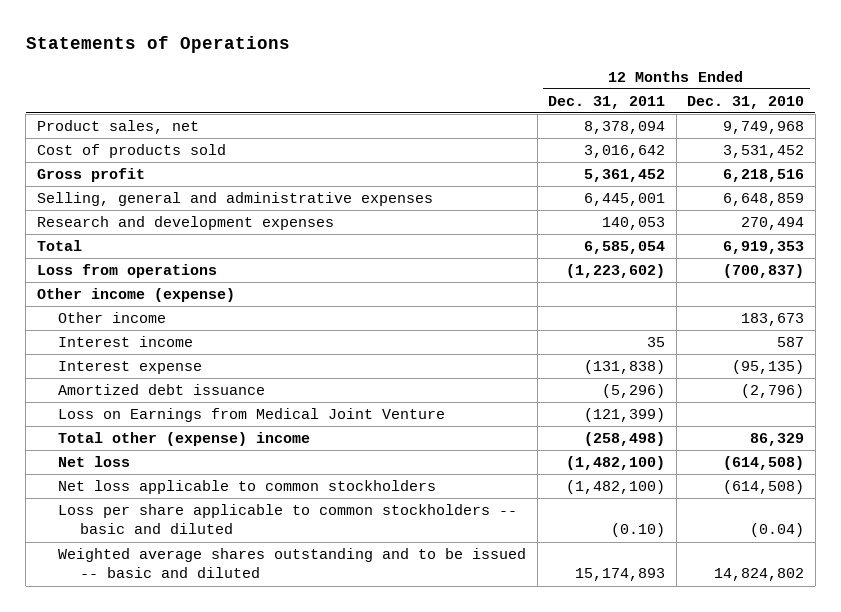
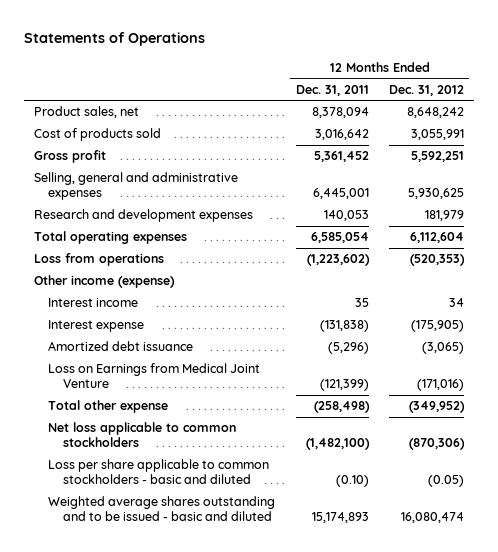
[687,95,805,109] Dec. 31, 2010 -> none
none -> [388,84,464,96] Dec. 31, 2012
[36,240,82,252] Total -> [34,231,188,245] Total operating expenses
[58,312,167,324] Other income -> none
[58,456,131,468] Net loss -> none
[58,432,311,447] Total other (expense) income -> [48,400,169,414] Total other expense
[58,504,518,535] Loss per share applicable to common stockholders -- basic and diluted -> [48,459,270,485] Loss per share applicable to common stockholders - basic and diluted
[58,548,527,579] Weighted average shares outstanding and to be issued -- basic and diluted -> [48,496,276,522] Weighted average shares outstanding and to be issued - basic and diluted

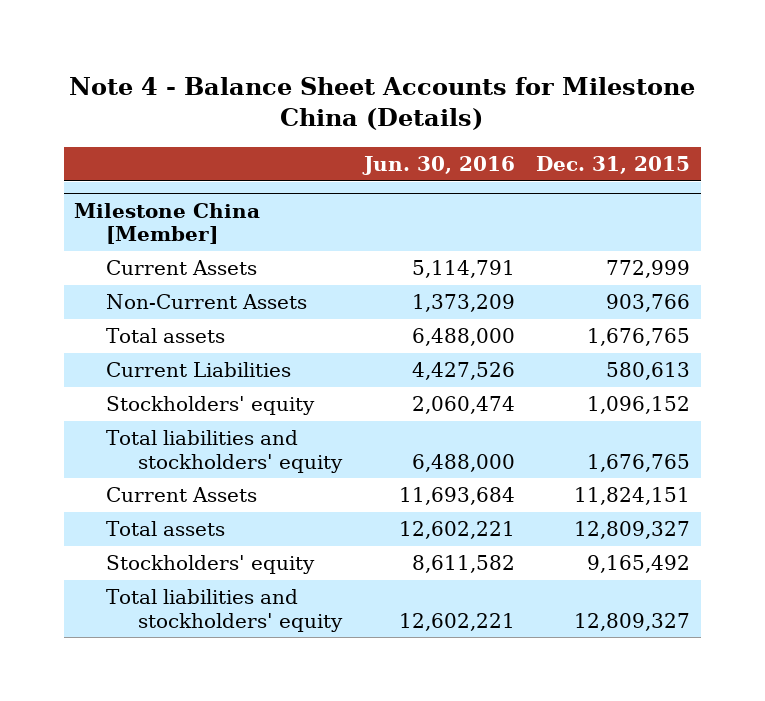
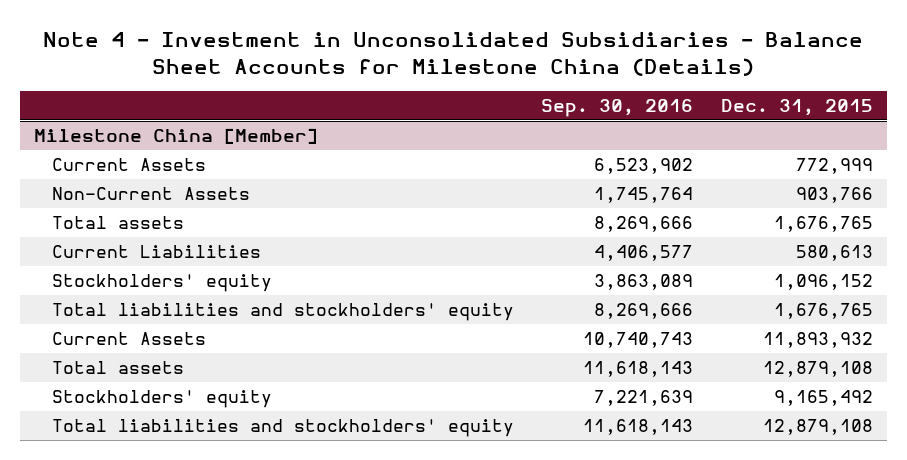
[69,77,696,131] Note 4 - Balance Sheet Accounts for Milestone China (Details) -> [43,32,864,76] Note 4 - Investment in Unconsolidated Subsidiaries - Balance Sheet Accounts for Milestone China (Details)
[361,156,515,176] Jun. 30, 2016 -> none
none -> [541,99,694,118] Sep. 30, 2016
[574,487,691,506] 11,824,151 -> [762,331,873,348] 11,893,932
[574,521,691,540] 12,809,327 -> [762,360,873,377] 12,879,108
[574,612,691,631] 12,809,327 -> [762,418,873,435] 12,879,108

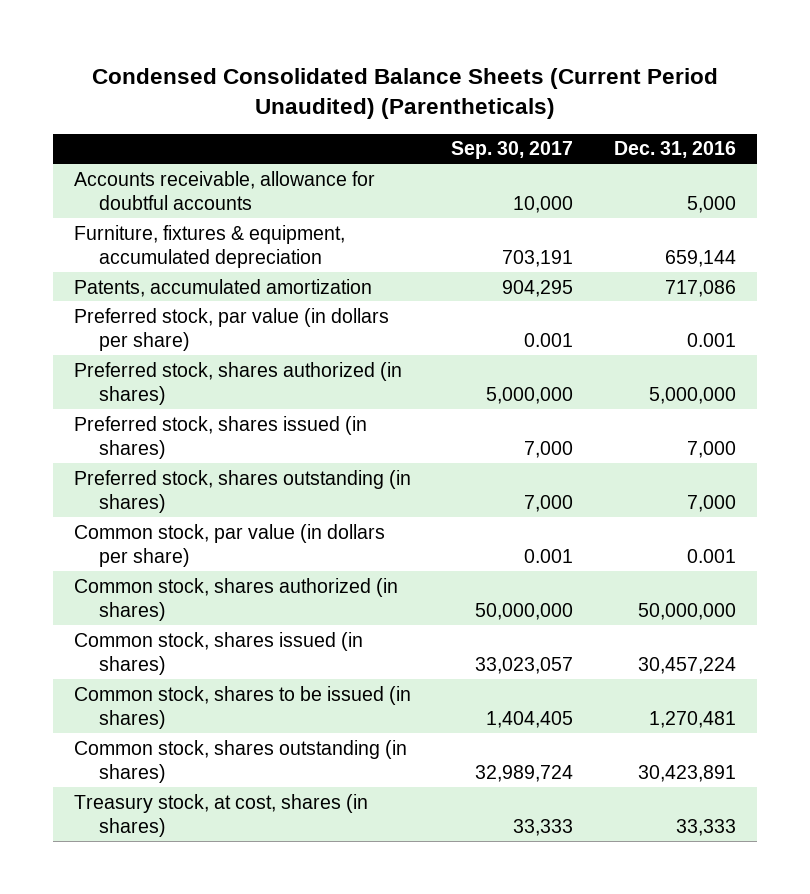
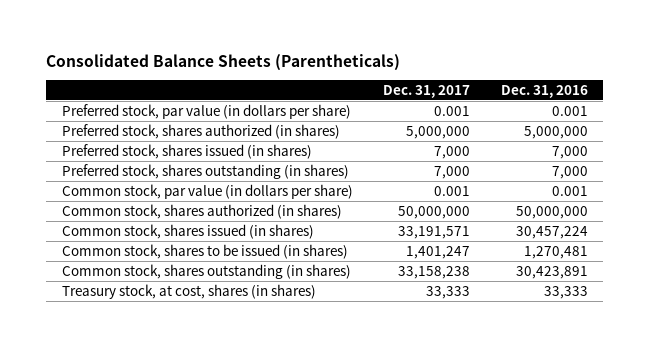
[91,67,718,120] Condensed Consolidated Balance Sheets (Current Period Unaudited) (Parentheticals) -> [46,54,401,72] Consolidated Balance Sheets (Parentheticals)
[451,141,574,160] Sep. 30, 2017 -> none
none -> [383,85,471,99] Dec. 31, 2017
[73,170,375,210] Accounts receivable, allowance for doubtful accounts -> none
[73,224,345,268] Furniture, fixtures & equipment, accumulated depreciation -> none
[73,278,372,297] Patents, accumulated amortization -> none

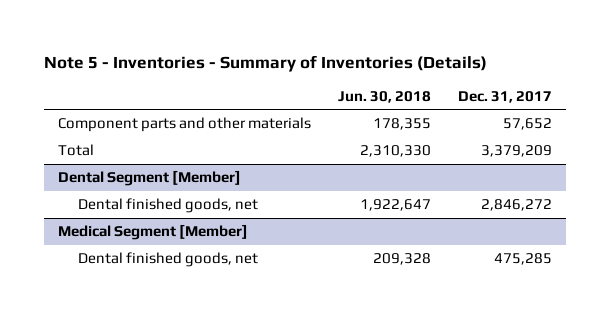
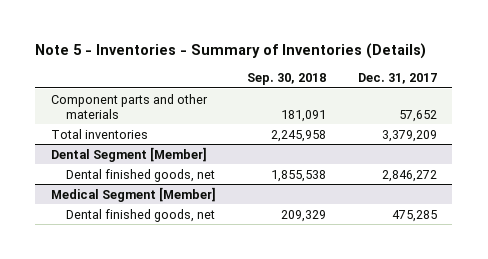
[338,90,432,103] Jun. 30, 2018 -> none
none -> [247,73,327,86] Sep. 30, 2018
[57,144,94,157] Total -> [50,128,148,139] Total inventories

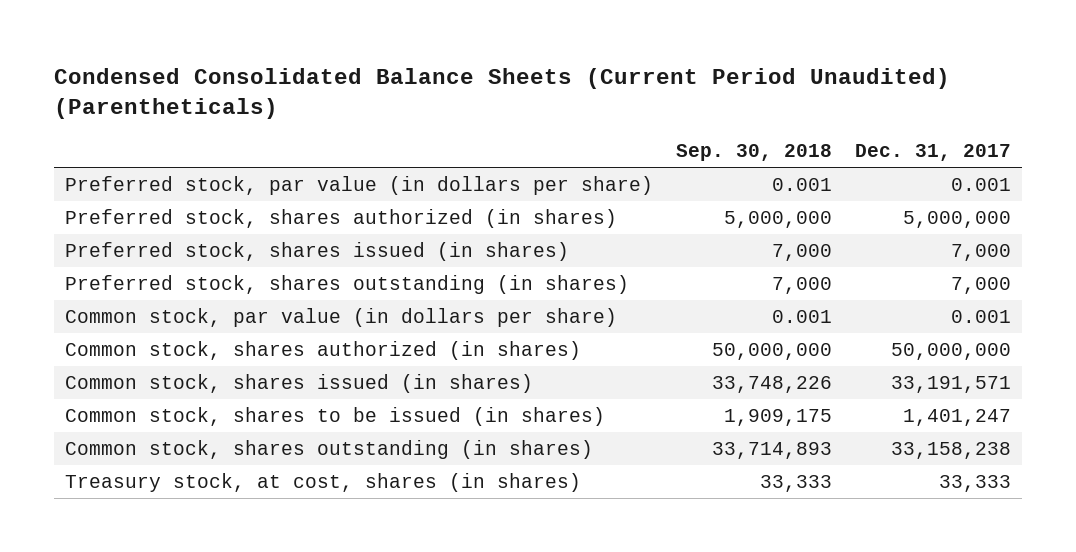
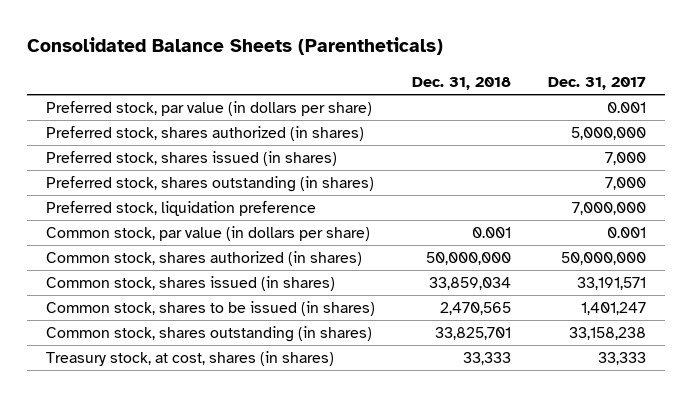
[53,68,950,120] Condensed Consolidated Balance Sheets (Current Period Unaudited) (Parentheticals) -> [27,37,444,56] Consolidated Balance Sheets (Parentheticals)
[675,144,832,162] Sep. 30, 2018 -> none
none -> [412,76,512,90] Dec. 31, 2018
none -> [46,201,317,217] Preferred stock, liquidation preference

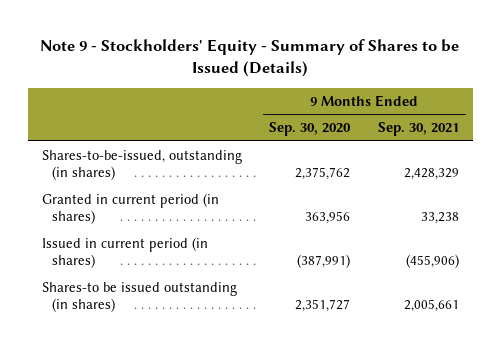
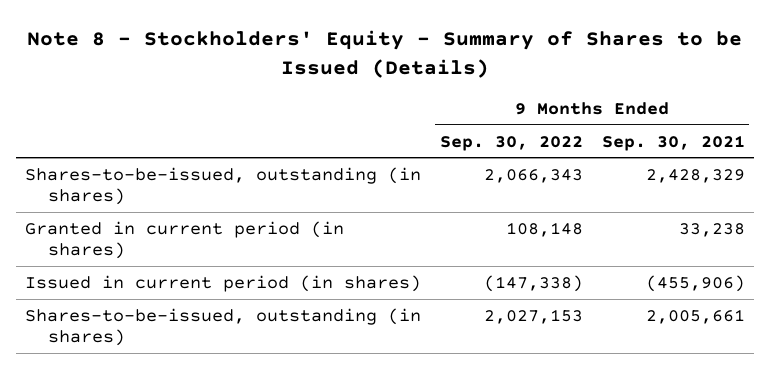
[40,38,460,78] Note 9 - Stockholders' Equity - Summary of Shares to be Issued (Details) -> [27,29,743,78] Note 8 - Stockholders' Equity - Summary of Shares to be Issued (Details)
[269,122,352,137] Sep. 30, 2020 -> none
none -> [440,135,584,151] Sep. 30, 2022
[42,282,238,313] Shares-to be issued outstanding (in shares) -> [25,307,422,347] Shares-to-be-issued, outstanding (in shares)

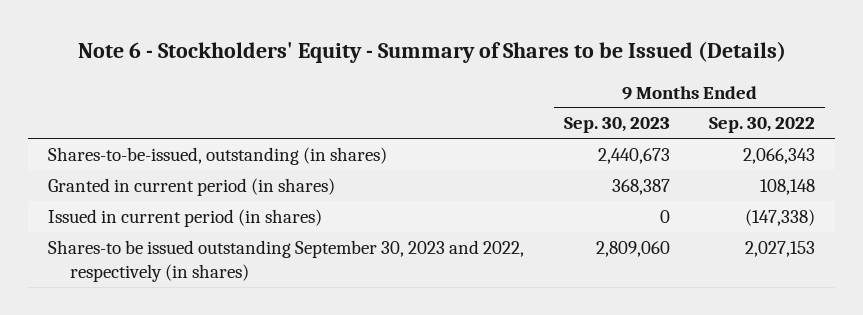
[27,29,743,78] Note 8 - Stockholders' Equity - Summary of Shares to be Issued (Details) -> [77,40,786,63] Note 6 - Stockholders' Equity - Summary of Shares to be Issued (Details)
[601,134,745,151] Sep. 30, 2021 -> none
none -> [563,117,670,134] Sep. 30, 2023
[25,307,422,347] Shares-to-be-issued, outstanding (in shares) -> [47,239,524,283] Shares-to be issued outstanding September 30, 2023 and 2022, respectively (in shares)

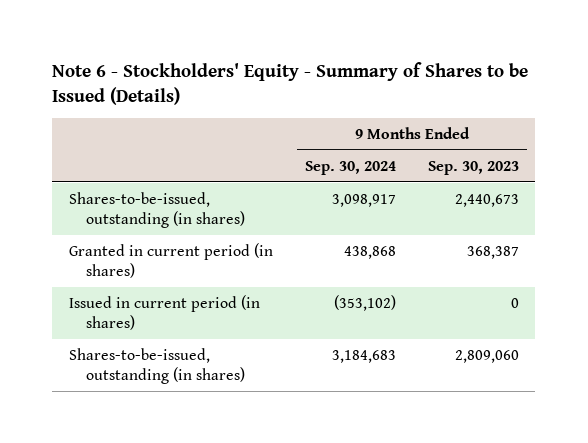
[709,117,816,134] Sep. 30, 2022 -> none
none -> [304,160,396,175] Sep. 30, 2024
[47,239,524,283] Shares-to be issued outstanding September 30, 2023 and 2022, respectively (in shares) -> [68,347,245,385] Shares-to-be-issued, outstanding (in shares)

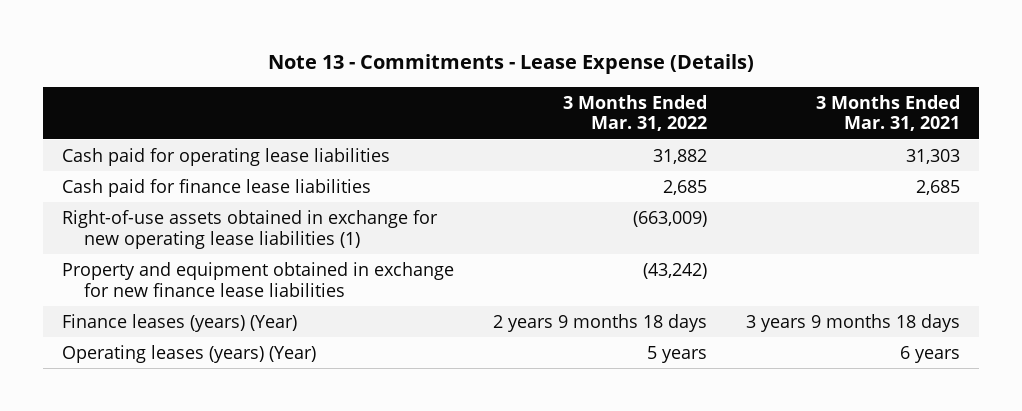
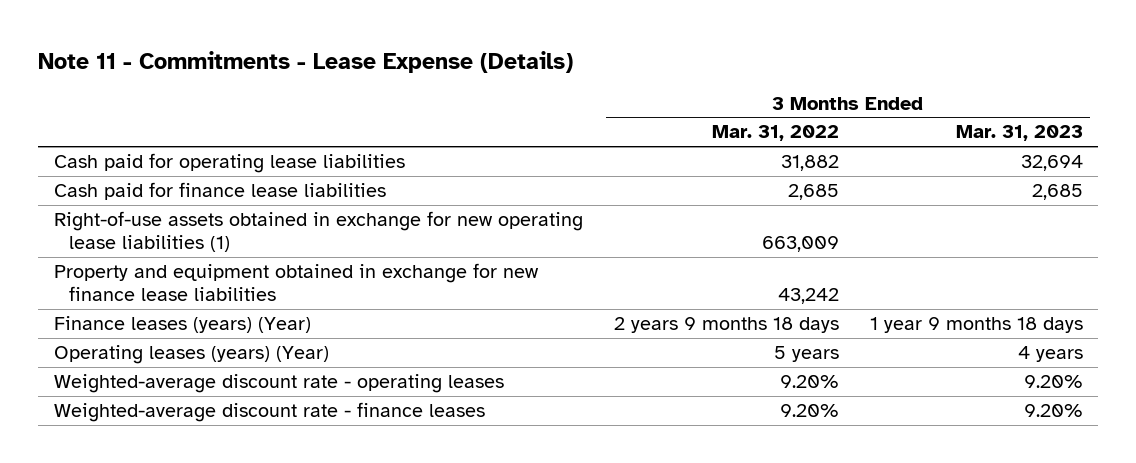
[267,54,754,75] Note 13 - Commitments - Lease Expense (Details) -> [38,50,574,73] Note 11 - Commitments - Lease Expense (Details)
[815,94,960,132] 3 Months Ended Mar. 31, 2021 -> none
none -> [955,125,1083,142] Mar. 31, 2023
[632,210,707,227] (663,009) -> [761,236,839,253] 663,009
[642,262,707,279] (43,242) -> [777,288,839,305] 43,242
none -> [53,374,504,394] Weighted-average discount rate - operating leases
none -> [53,402,485,423] Weighted-average discount rate - finance leases

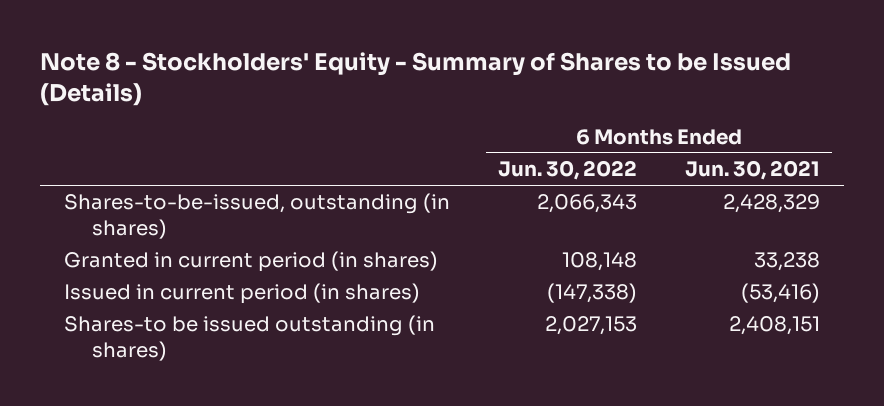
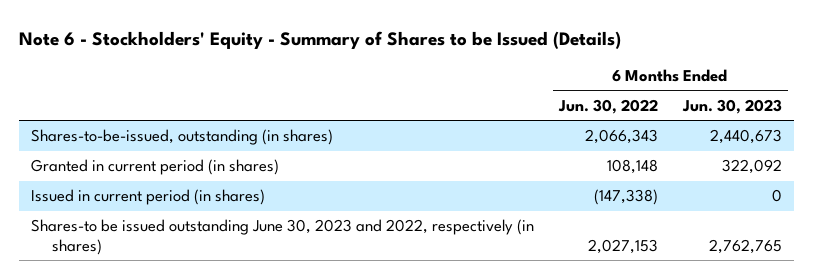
[39,52,791,107] Note 8 - Stockholders' Equity - Summary of Shares to be Issued (Details) -> [18,30,621,49] Note 6 - Stockholders' Equity - Summary of Shares to be Issued (Details)
[685,160,821,181] Jun. 30, 2021 -> none
none -> [681,98,782,114] Jun. 30, 2023
[63,315,435,362] Shares-to be issued outstanding (in shares) -> [31,219,535,256] Shares-to be issued outstanding June 30, 2023 and 2022, respectively (in shares)

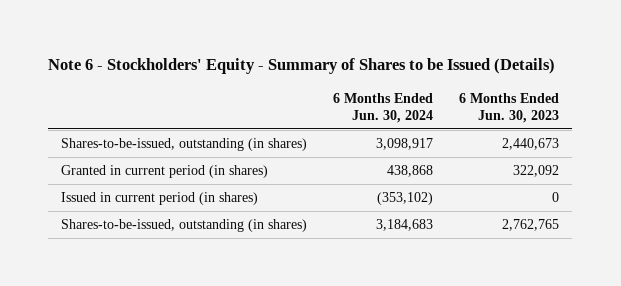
[557,98,658,114] Jun. 30, 2022 -> none
none -> [333,92,434,124] 6 Months Ended Jun. 30, 2024
[31,219,535,256] Shares-to be issued outstanding June 30, 2023 and 2022, respectively (in shares) -> [61,219,308,233] Shares-to-be-issued, outstanding (in shares)

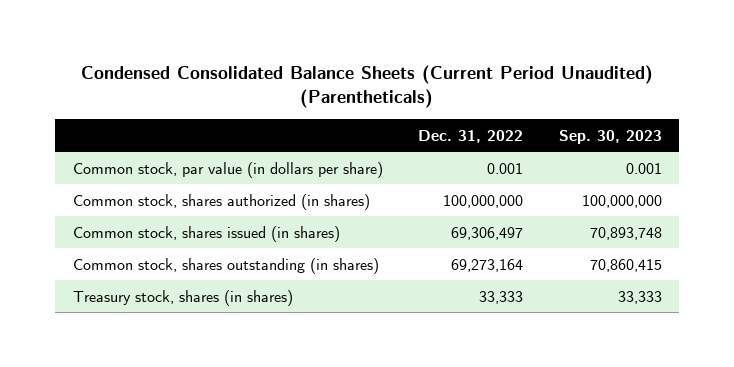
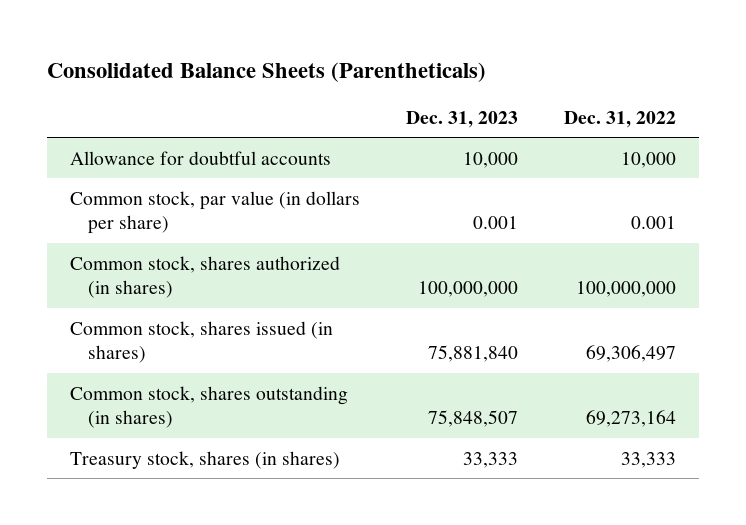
[81,65,654,109] Condensed Consolidated Balance Sheets (Current Period Unaudited) (Parentheticals) -> [47,61,487,82] Consolidated Balance Sheets (Parentheticals)
[558,129,662,144] Sep. 30, 2023 -> none
none -> [406,110,519,128] Dec. 31, 2023
none -> [70,150,332,165] Allowance for doubtful accounts

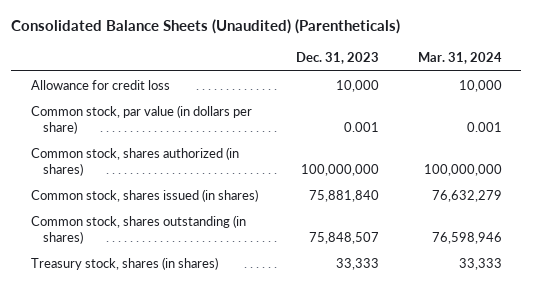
[47,61,487,82] Consolidated Balance Sheets (Parentheticals) -> [11,19,401,35] Consolidated Balance Sheets (Unaudited) (Parentheticals)
[564,110,677,128] Dec. 31, 2022 -> none
none -> [418,52,503,65] Mar. 31, 2024
[70,150,332,165] Allowance for doubtful accounts -> [30,79,170,90] Allowance for credit loss

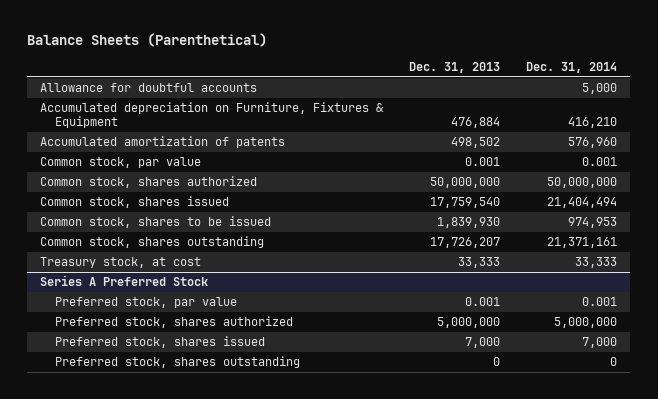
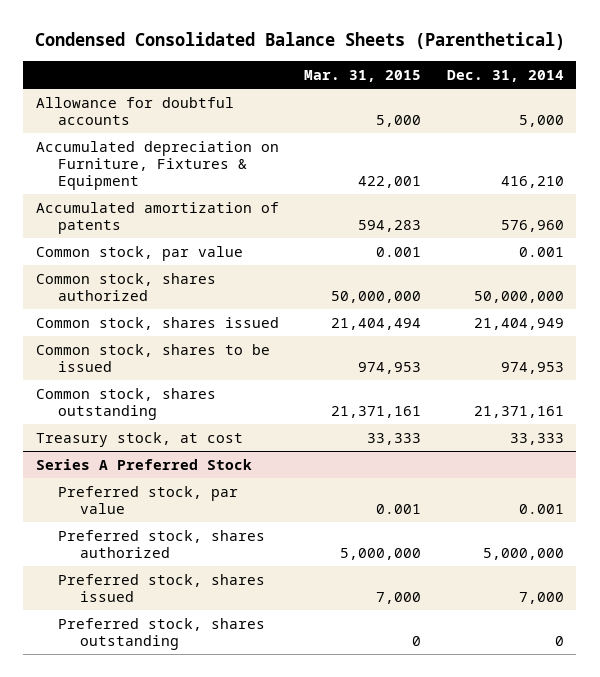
[27,33,268,48] Balance Sheets (Parenthetical) -> [34,32,565,51] Condensed Consolidated Balance Sheets (Parenthetical)
[409,62,501,74] Dec. 31, 2013 -> none
none -> [304,69,422,82] Mar. 31, 2015
[547,197,618,209] 21,404,494 -> [473,317,564,330] 21,404,949

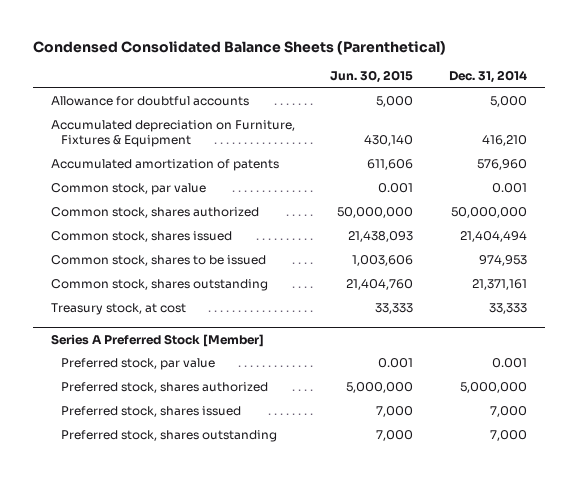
[304,69,422,82] Mar. 31, 2015 -> none
none -> [330,70,414,84] Jun. 30, 2015
[473,317,564,330] 21,404,949 -> [459,231,527,243] 21,404,494
[36,458,253,470] Series A Preferred Stock -> [50,333,264,347] Series A Preferred Stock [Member]
[554,635,564,646] 0 -> [489,430,527,442] 7,000

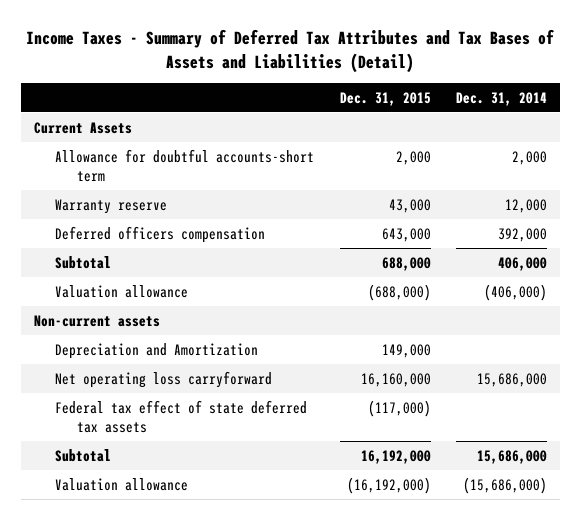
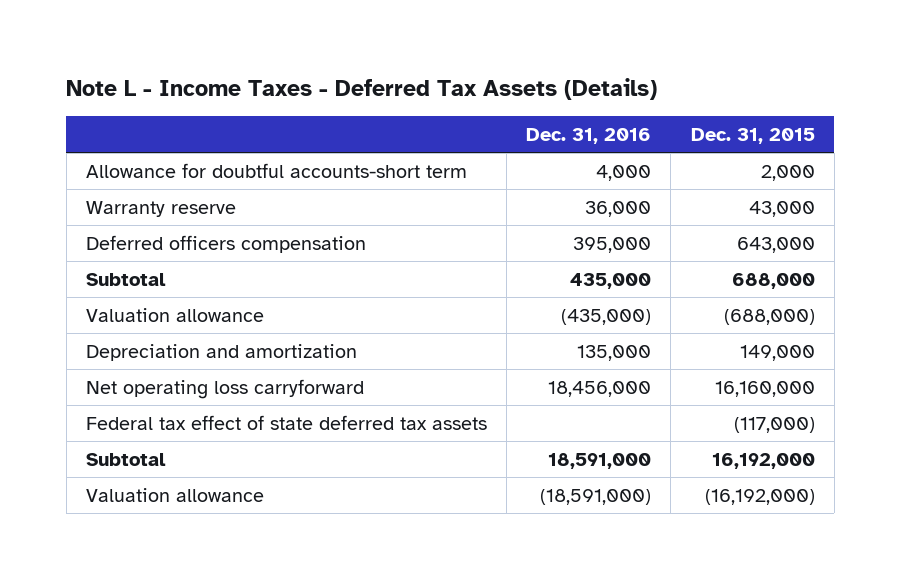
[26,29,555,73] Income Taxes - Summary of Deferred Tax Attributes and Tax Bases of Assets and Liabilities (Detail) -> [66,78,658,101] Note L - Income Taxes - Deferred Tax Assets (Details)
[456,91,548,106] Dec. 31, 2014 -> none
none -> [526,127,652,144] Dec. 31, 2016
[33,121,132,134] Current Assets -> none
[33,314,160,327] Non-current assets -> none
[55,342,259,359] Depreciation and Amortization -> [85,343,357,361] Depreciation and amortization

